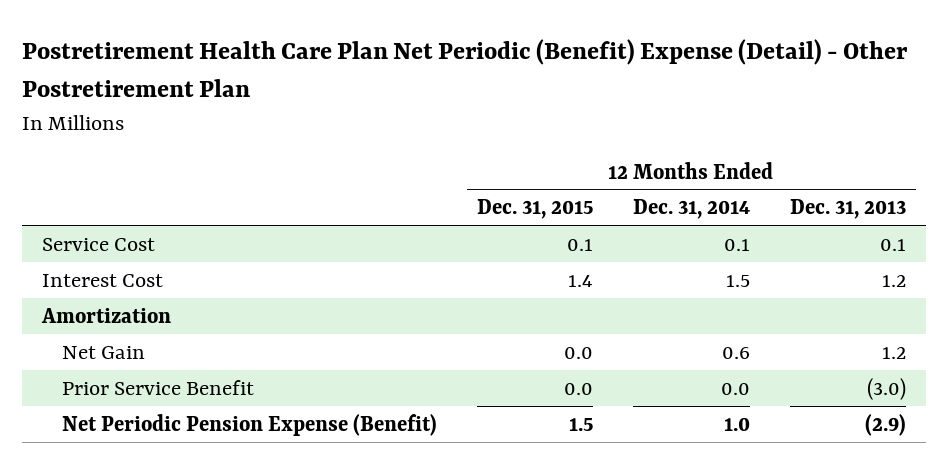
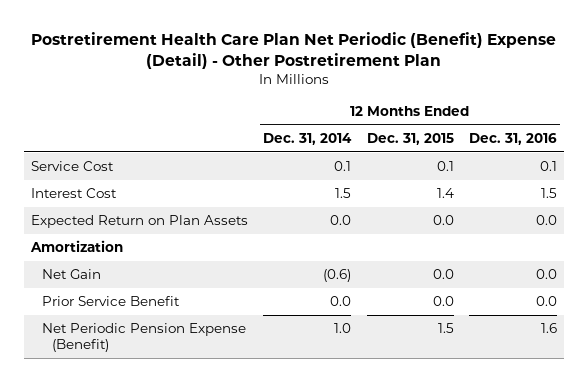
[789,199,906,220] Dec. 31, 2013 -> none
none -> [468,132,557,145] Dec. 31, 2016
none -> [31,215,249,229] Expected Return on Plan Assets
[721,346,750,359] 0.6 -> [323,269,352,283] (0.6)

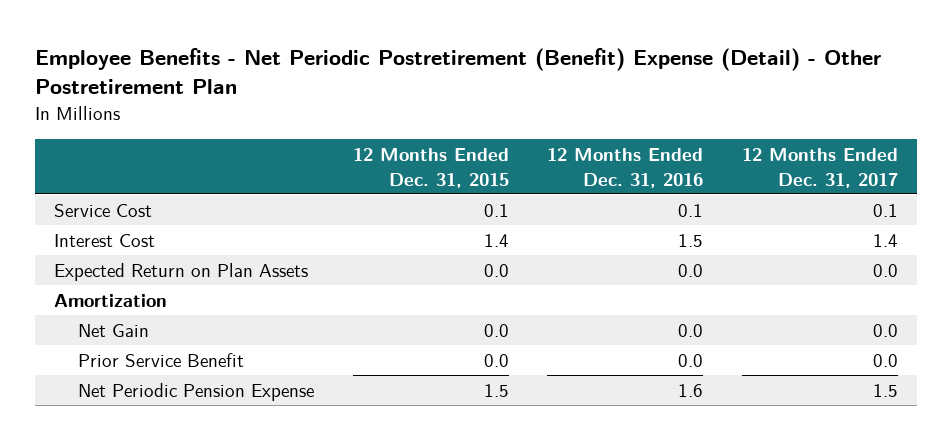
[31,31,557,70] Postretirement Health Care Plan Net Periodic (Benefit) Expense (Detail) - Other Postretirement Plan -> [34,47,881,95] Employee Benefits - Net Periodic Postretirement (Benefit) Expense (Detail) - Other Postretirement Plan
[263,132,353,145] Dec. 31, 2014 -> none
none -> [741,148,898,188] 12 Months Ended Dec. 31, 2017
[41,323,246,353] Net Periodic Pension Expense (Benefit) -> [78,382,315,401] Net Periodic Pension Expense

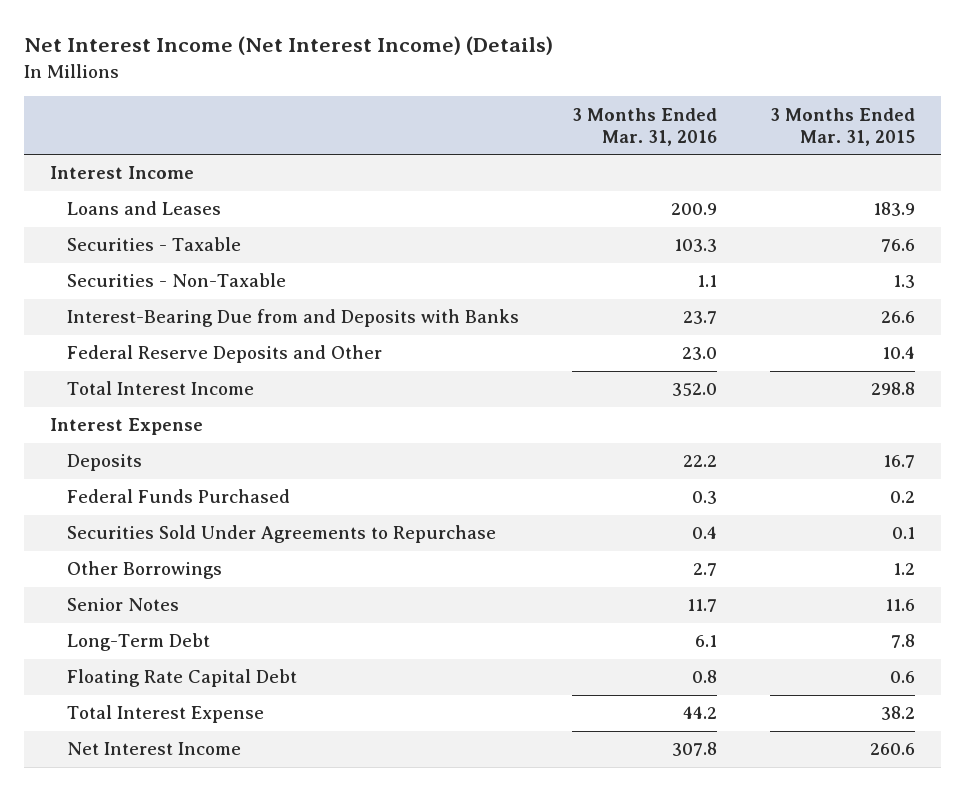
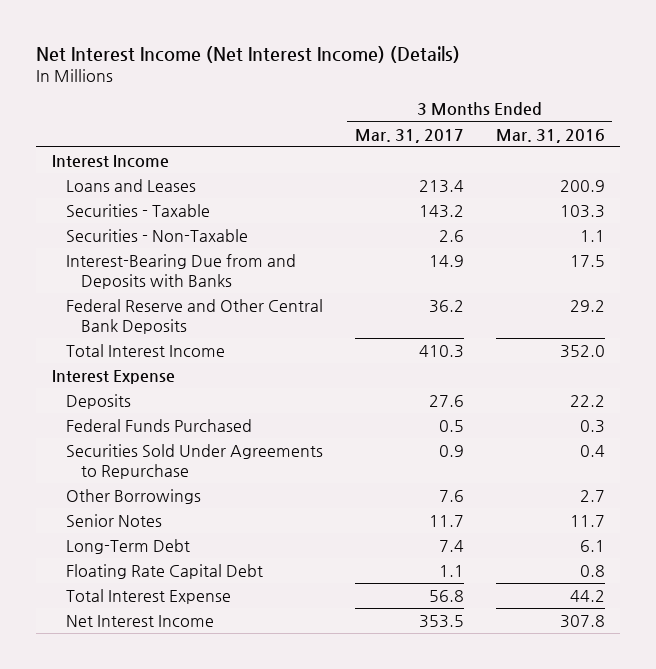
[769,107,915,146] 3 Months Ended Mar. 31, 2015 -> none
none -> [354,128,464,143] Mar. 31, 2017
[682,311,717,325] 23.7 -> [569,255,605,268] 17.5
[66,345,382,364] Federal Reserve Deposits and Other -> [66,299,324,335] Federal Reserve and Other Central Bank Deposits
[681,347,717,361] 23.0 -> [569,300,605,313] 29.2

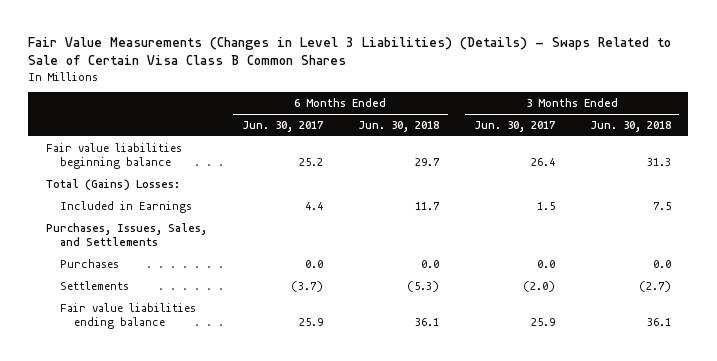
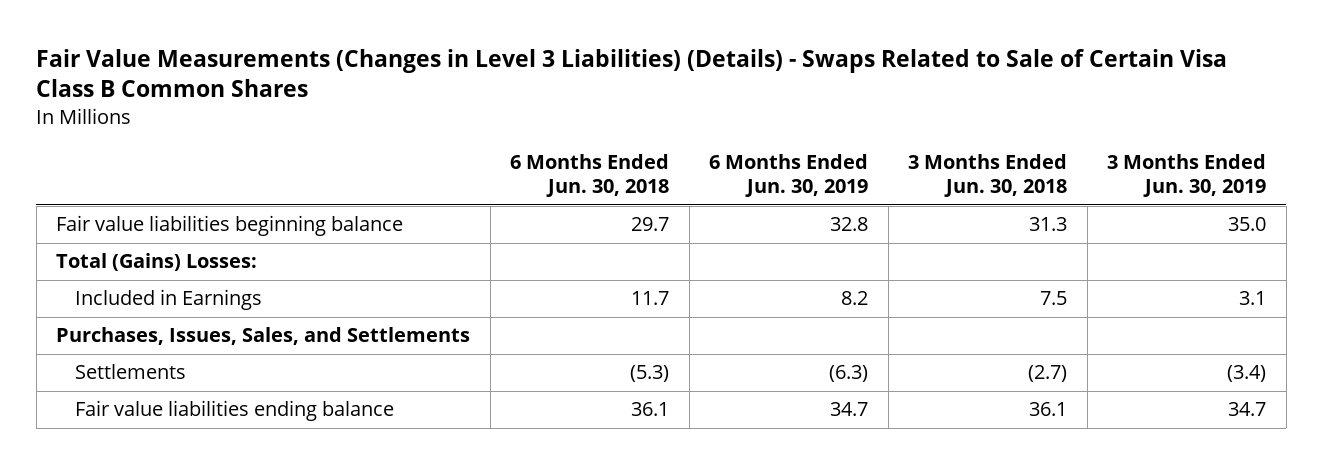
[241,121,323,133] Jun. 30, 2017 -> none
[473,121,555,133] Jun. 30, 2017 -> none
none -> [709,153,869,198] 6 Months Ended Jun. 30, 2019
none -> [1107,153,1267,198] 3 Months Ended Jun. 30, 2019
[59,258,119,268] Purchases -> none

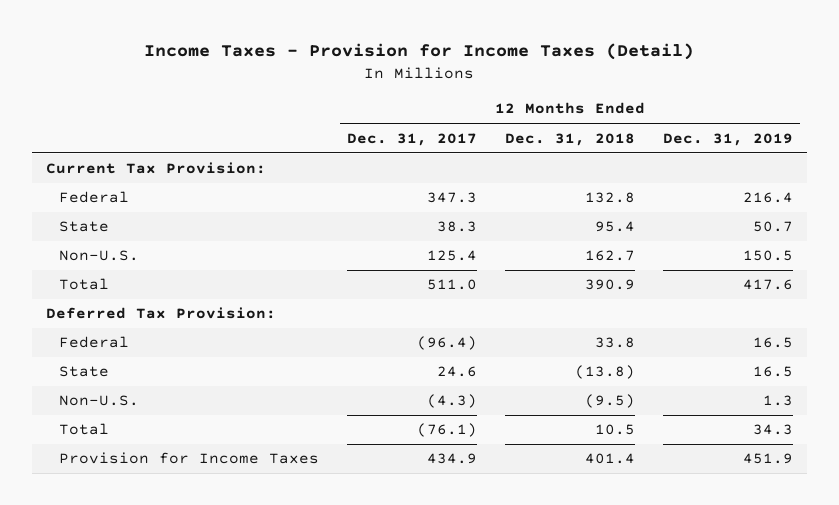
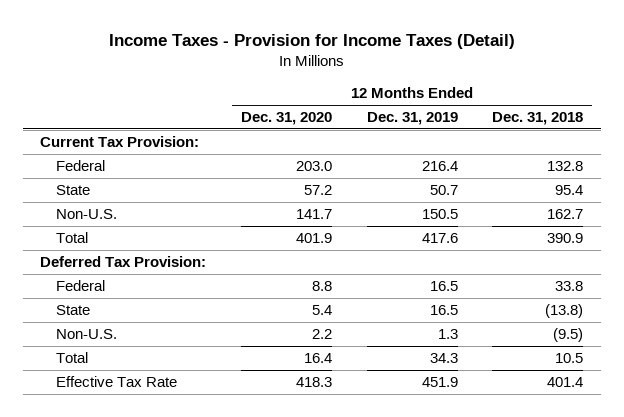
[347,132,478,146] Dec. 31, 2017 -> none
none -> [241,112,333,126] Dec. 31, 2020
[59,452,320,465] Provision for Income Taxes -> [56,376,178,388] Effective Tax Rate

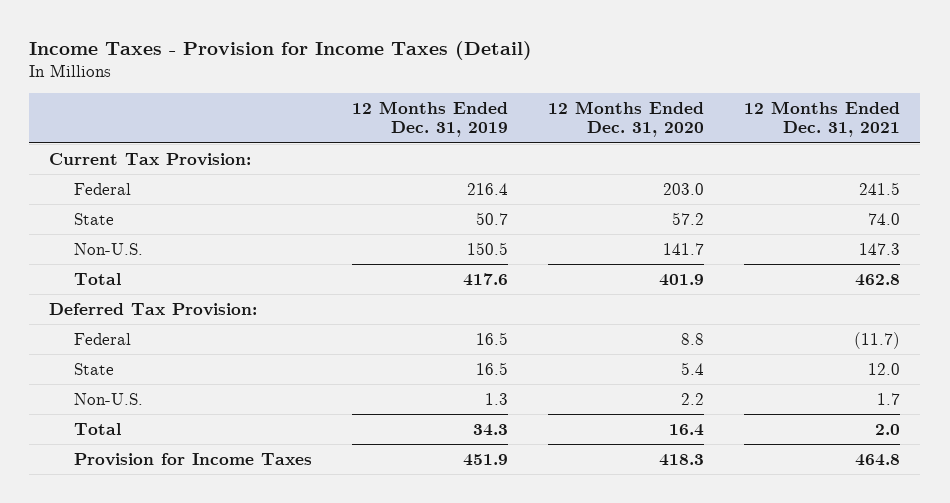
[492,112,584,126] Dec. 31, 2018 -> none
none -> [744,100,901,138] 12 Months Ended Dec. 31, 2021
[56,376,178,388] Effective Tax Rate -> [74,452,313,466] Provision for Income Taxes

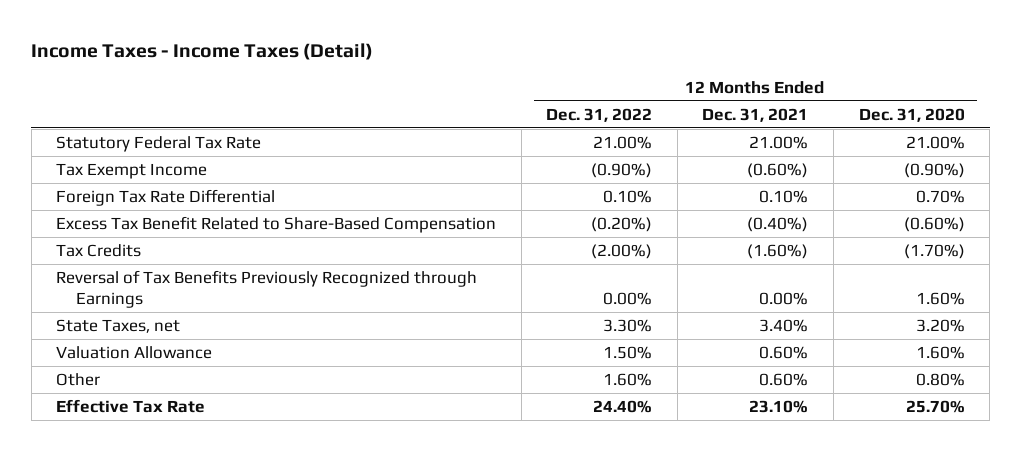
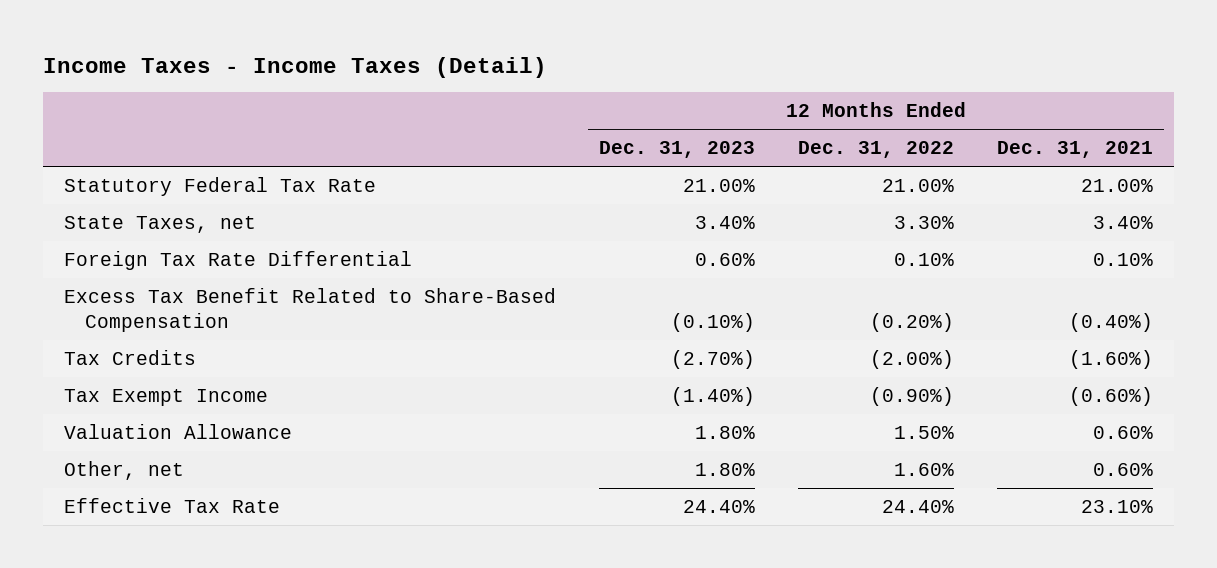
[858,107,965,122] Dec. 31, 2020 -> none
none -> [599,141,756,159] Dec. 31, 2023
[56,318,181,333] State Taxes, net -> [64,215,257,233] State Taxes, net
[56,269,478,309] Reversal of Tax Benefits Previously Recognized through Earnings -> none
[56,162,208,179] Tax Exempt Income -> [64,388,269,406] Tax Exempt Income
[56,372,101,386] Other -> [64,460,185,480] Other, net

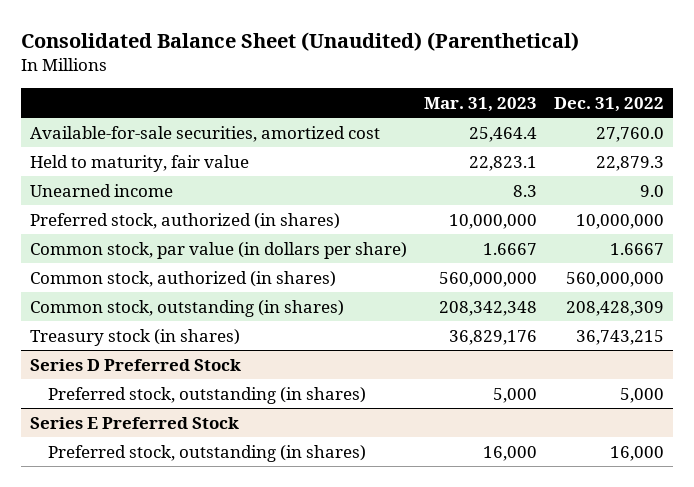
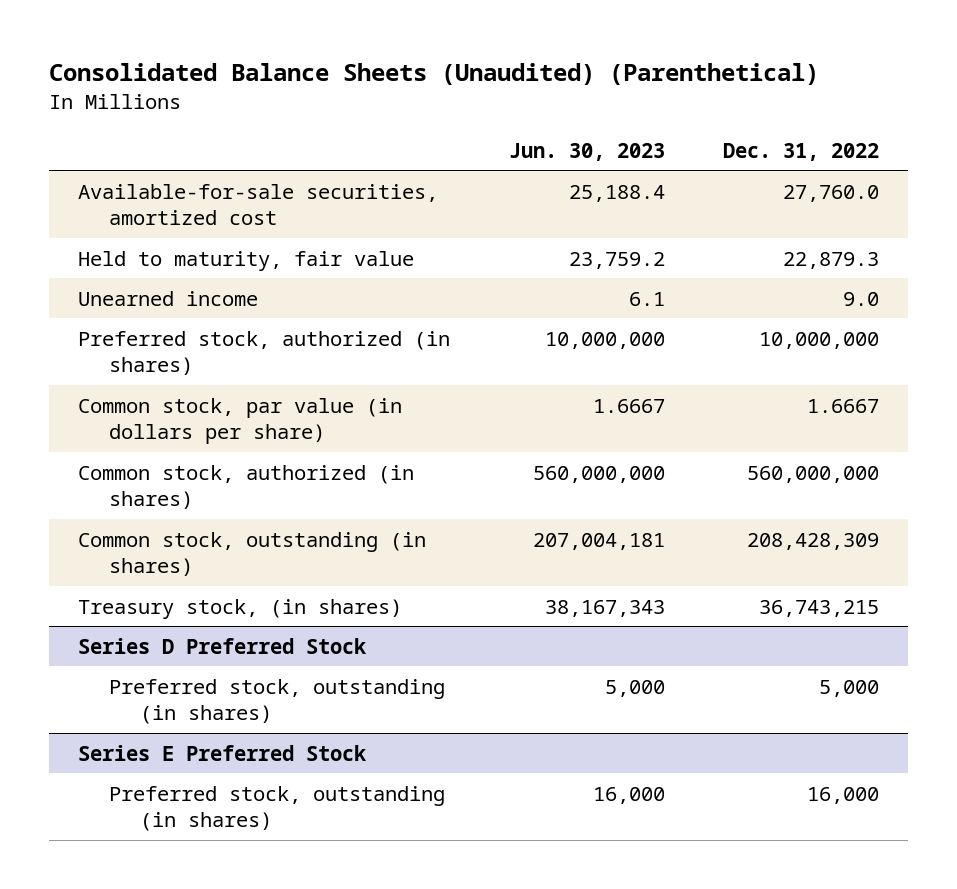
[21,31,580,51] Consolidated Balance Sheet (Unaudited) (Parenthetical) -> [49,63,820,86] Consolidated Balance Sheets (Unaudited) (Parenthetical)
[424,97,538,113] Mar. 31, 2023 -> none
none -> [508,142,665,161] Jun. 30, 2023
[29,328,240,346] Treasury stock (in shares) -> [78,598,403,619] Treasury stock, (in shares)

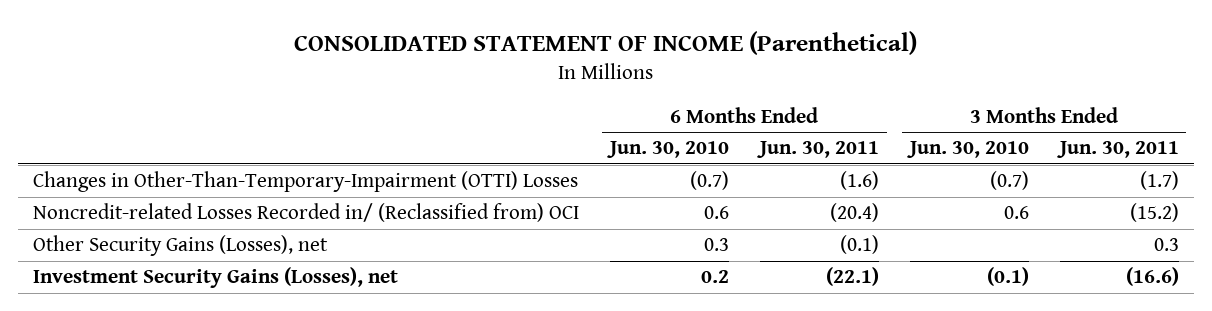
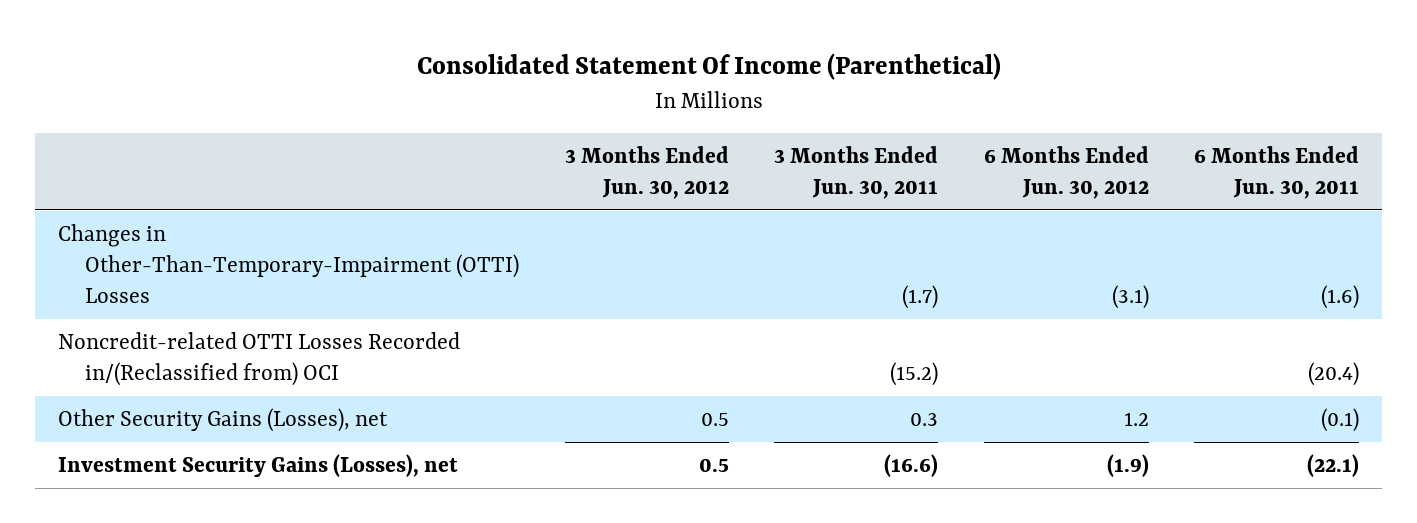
[293,30,917,55] CONSOLIDATED STATEMENT OF INCOME (Parenthetical) -> [416,53,1001,81] Consolidated Statement Of Income (Parenthetical)
[607,141,730,159] Jun. 30, 2010 -> none
[906,141,1029,159] Jun. 30, 2010 -> none
none -> [564,145,729,199] 3 Months Ended Jun. 30, 2012
none -> [983,145,1149,199] 6 Months Ended Jun. 30, 2012
[33,203,580,223] Noncredit-related Losses Recorded in/ (Reclassified from) OCI -> [57,332,460,387] Noncredit-related OTTI Losses Recorded in/(Reclassified from) OCI

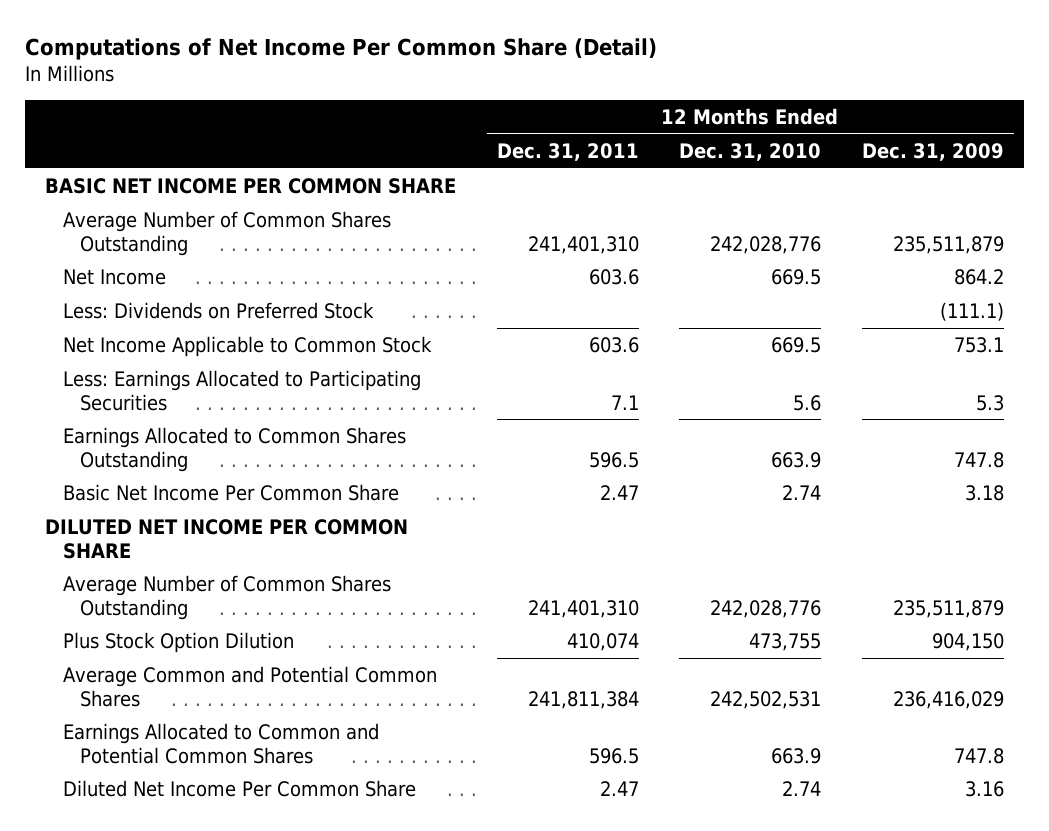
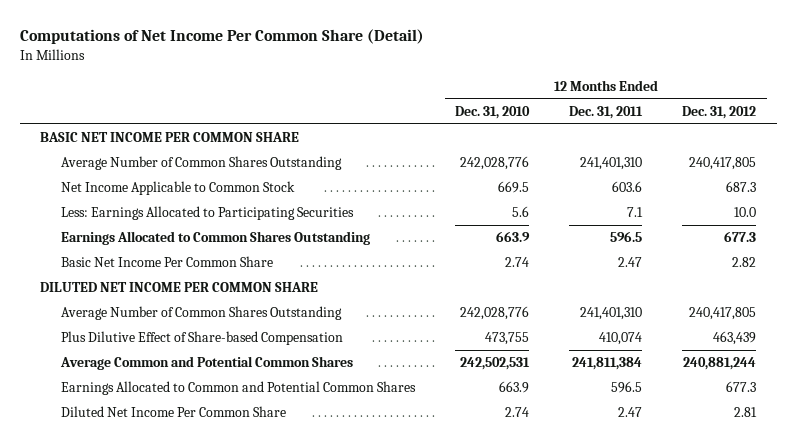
[862,142,1005,161] Dec. 31, 2009 -> none
none -> [682,106,757,120] Dec. 31, 2012
[62,268,166,285] Net Income -> none
[62,301,374,319] Less: Dividends on Preferred Stock -> none
[62,631,294,653] Plus Stock Option Dilution -> [60,331,343,346] Plus Dilutive Effect of Share-based Compensation

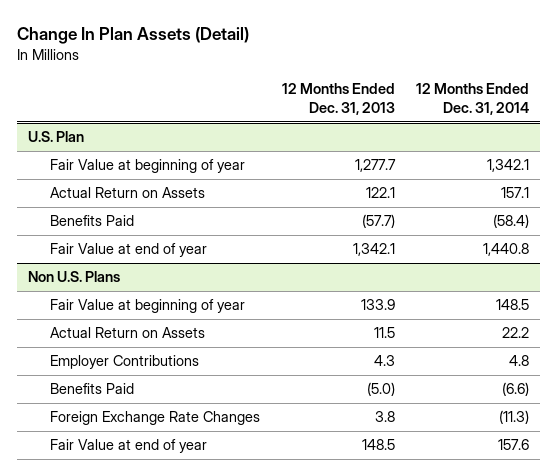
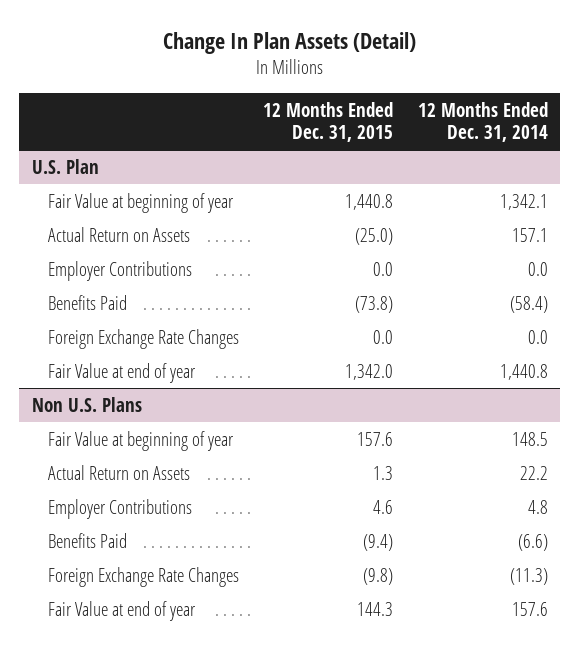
[281,83,395,116] 12 Months Ended Dec. 31, 2013 -> none
none -> [263,102,394,142] 12 Months Ended Dec. 31, 2015
none -> [48,260,193,281] Employer Contributions
none -> [48,328,240,349] Foreign Exchange Rate Changes

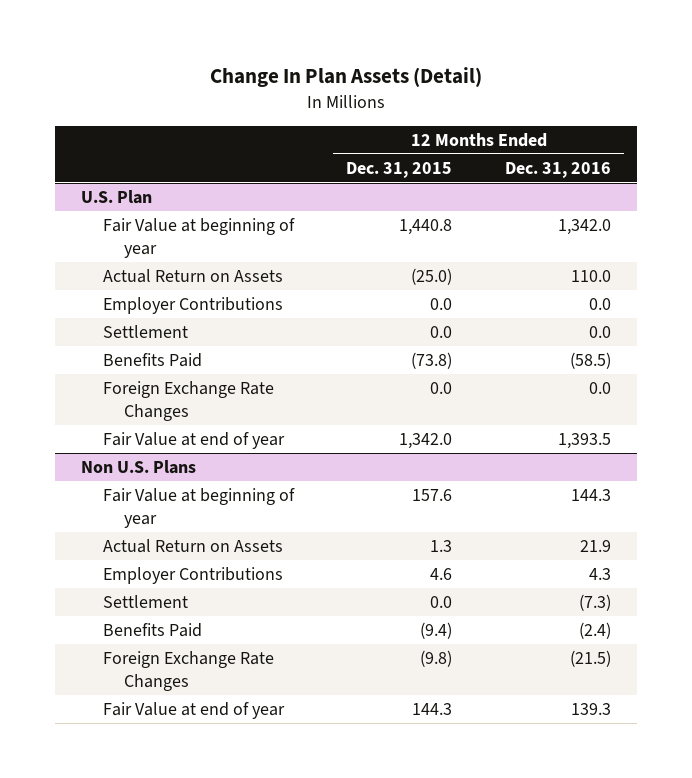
[417,102,548,142] 12 Months Ended Dec. 31, 2014 -> none
none -> [504,161,611,178] Dec. 31, 2016
none -> [102,324,188,338] Settlement
none -> [102,594,188,608] Settlement

